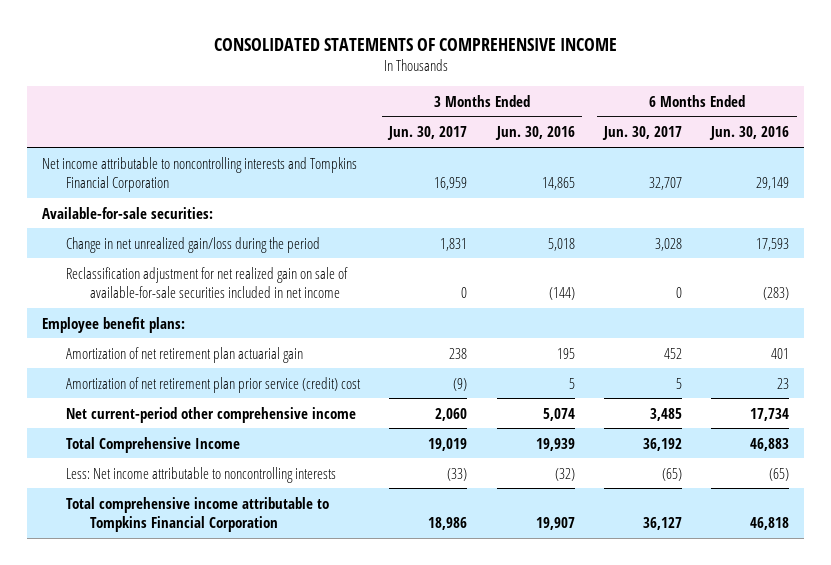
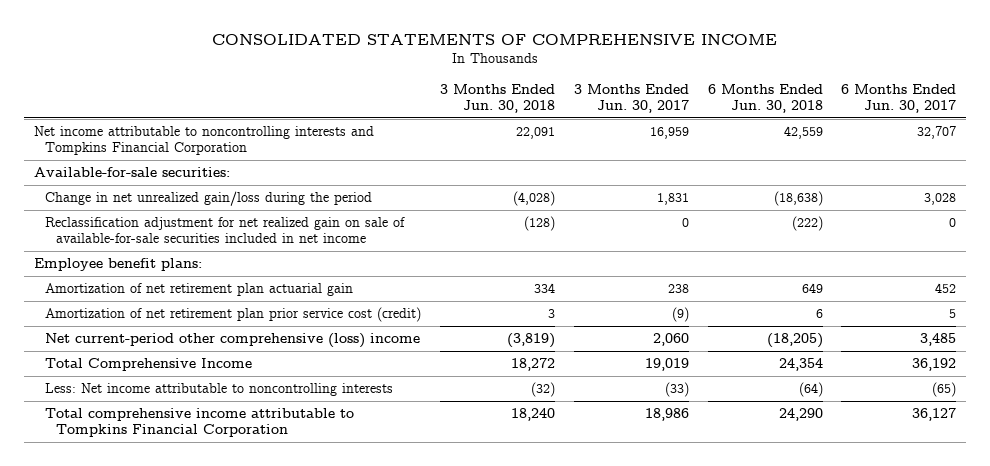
[494,126,575,141] Jun. 30, 2016 -> none
[709,126,790,141] Jun. 30, 2016 -> none
none -> [439,83,555,113] 3 Months Ended Jun. 30, 2018
none -> [707,83,823,113] 6 Months Ended Jun. 30, 2018
[65,376,361,393] Amortization of net retirement plan prior service (credit) cost -> [44,307,421,323] Amortization of net retirement plan prior service cost (credit)
[65,406,356,423] Net current-period other comprehensive income -> [44,333,420,349] Net current-period other comprehensive (loss) income

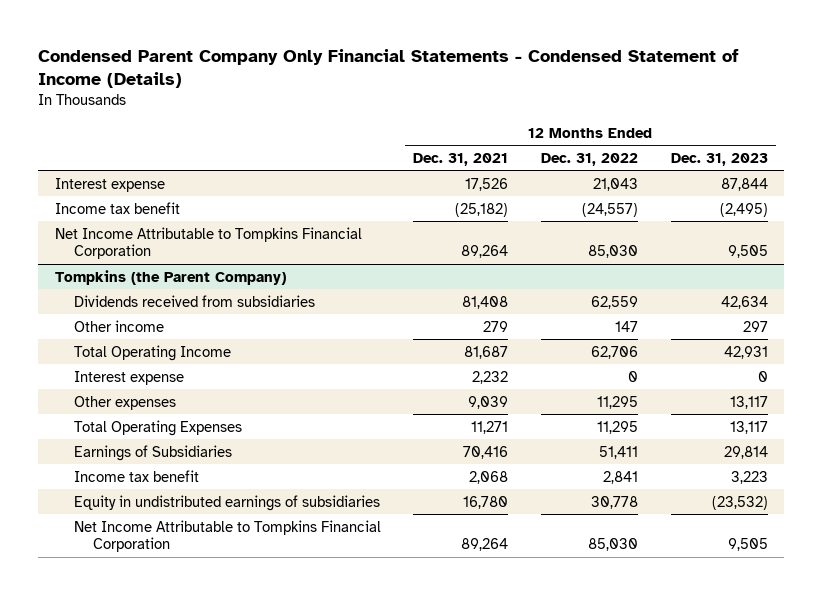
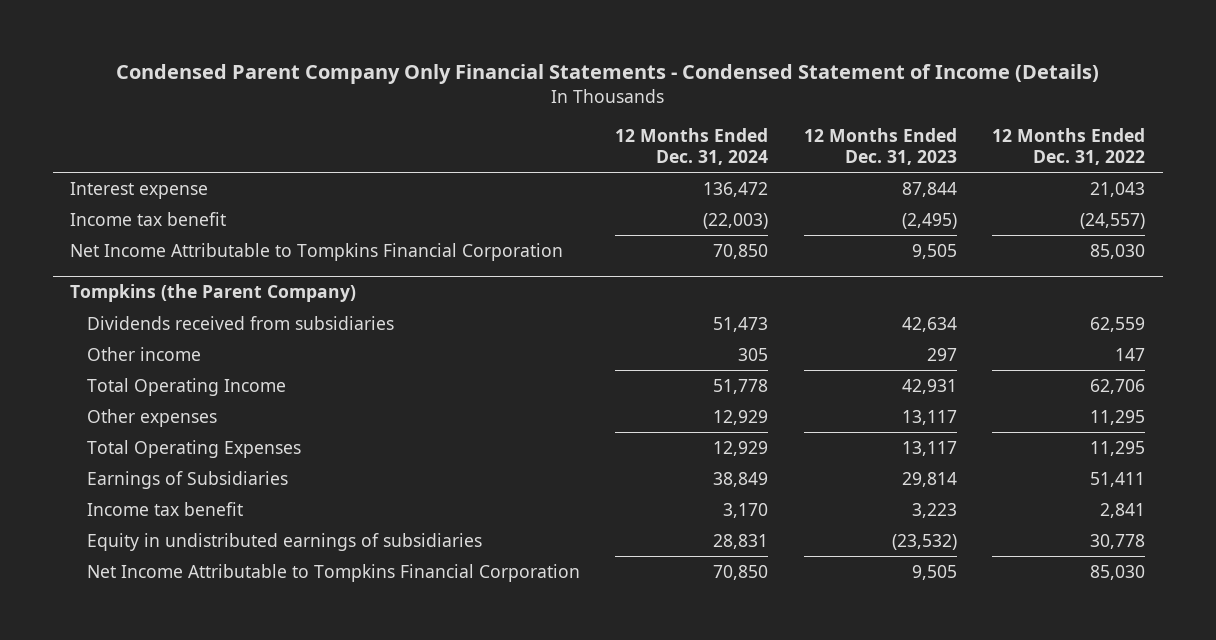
[413,152,509,166] Dec. 31, 2021 -> none
none -> [615,127,769,166] 12 Months Ended Dec. 31, 2024
[73,370,184,385] Interest expense -> none

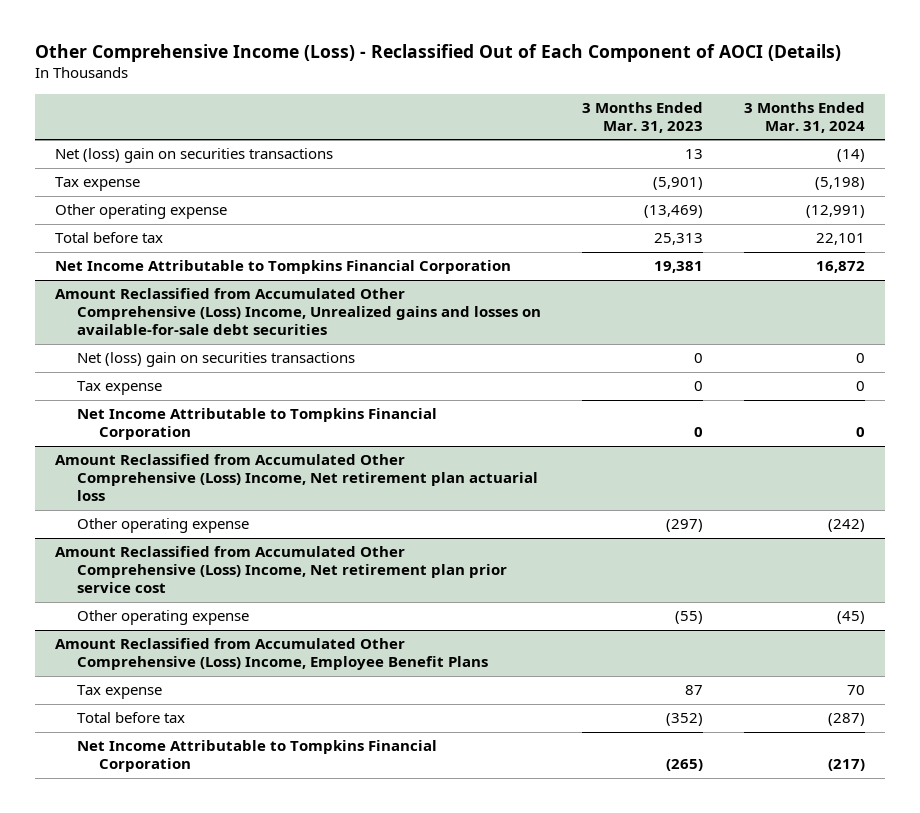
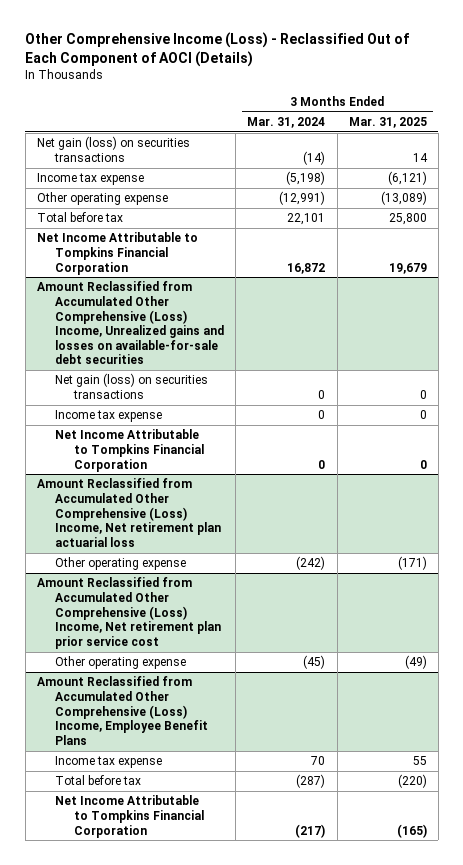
[582,101,704,133] 3 Months Ended Mar. 31, 2023 -> none
none -> [348,116,427,128] Mar. 31, 2025
[55,148,334,164] Net (loss) gain on securities transactions -> [36,136,190,163] Net gain (loss) on securities transactions
[55,177,141,192] Tax expense -> [36,173,144,186] Income tax expense
[77,352,356,368] Net (loss) gain on securities transactions -> [55,373,209,400] Net gain (loss) on securities transactions
[77,381,163,396] Tax expense -> [55,410,163,423] Income tax expense
[77,685,163,700] Tax expense -> [55,756,163,769] Income tax expense

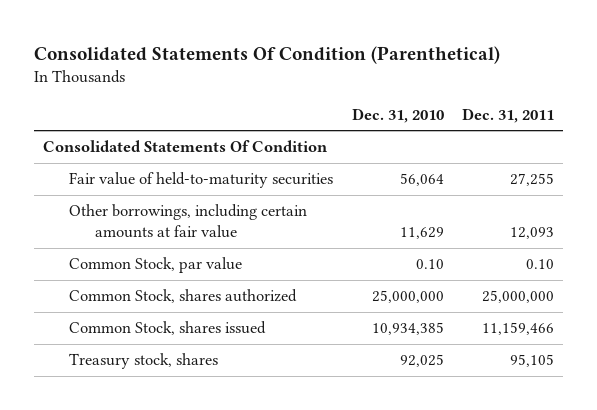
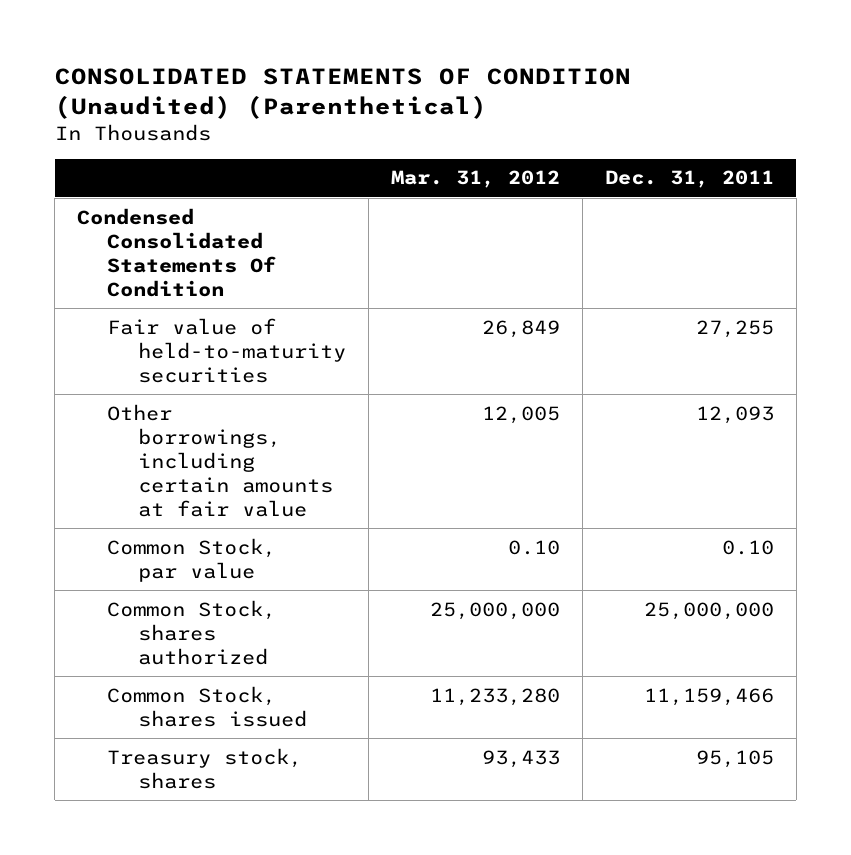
[33,45,500,64] Consolidated Statements Of Condition (Parenthetical) -> [54,68,631,119] CONSOLIDATED STATEMENTS OF CONDITION (Unaudited) (Parenthetical)
[351,107,444,123] Dec. 31, 2010 -> none
none -> [390,170,560,189] Mar. 31, 2012
[43,140,329,153] Consolidated Statements Of Condition -> [77,207,277,297] Condensed Consolidated Statements Of Condition

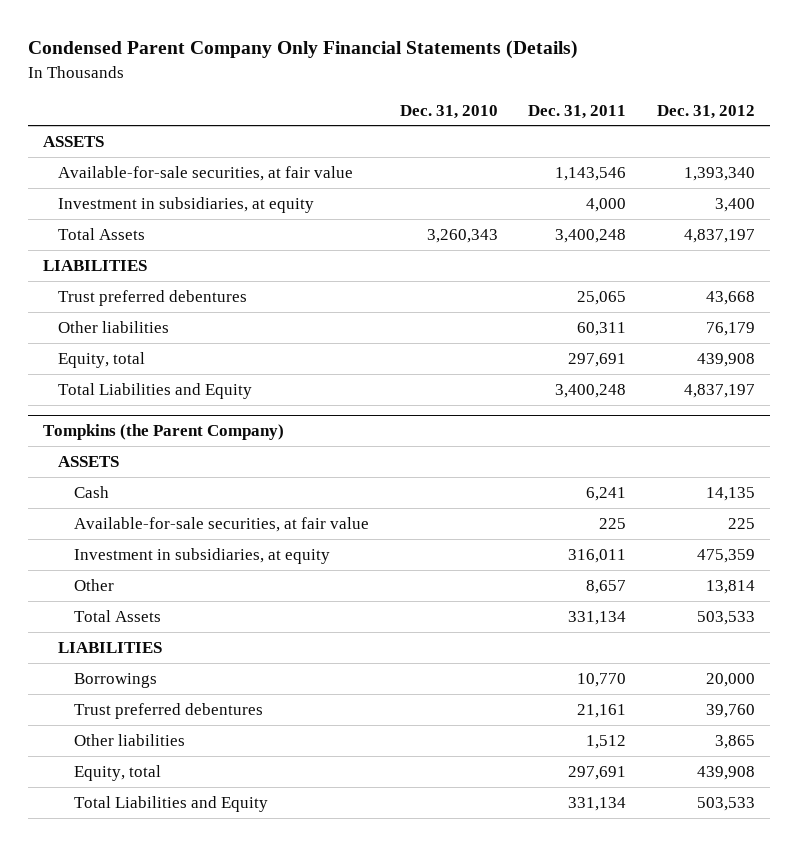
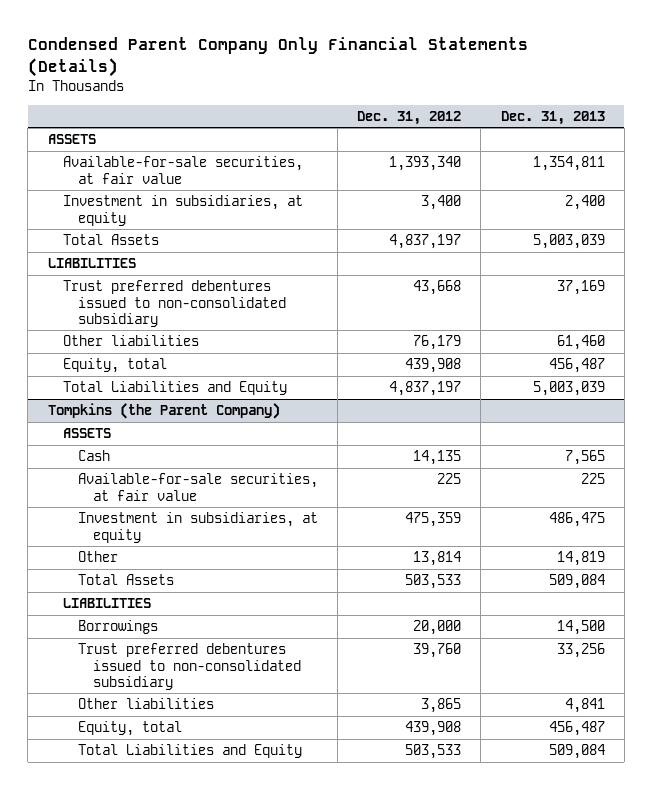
[399,104,498,119] Dec. 31, 2010 -> none
[528,104,627,119] Dec. 31, 2011 -> none
none -> [500,110,605,125] Dec. 31, 2013
[58,289,248,306] Trust preferred debentures -> [62,280,286,327] Trust preferred debentures issued to non-consolidated subsidiary
[73,702,263,719] Trust preferred debentures -> [77,643,301,690] Trust preferred debentures issued to non-consolidated subsidiary

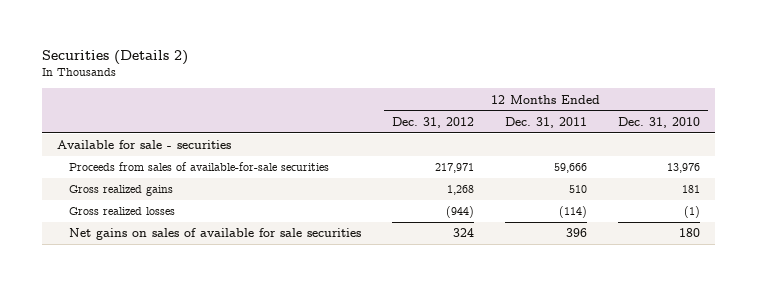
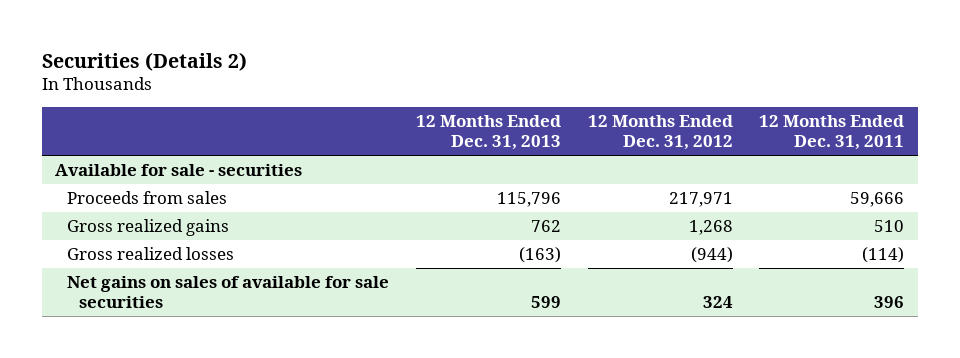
[617,116,700,128] Dec. 31, 2010 -> none
none -> [415,115,561,151] 12 Months Ended Dec. 31, 2013
[69,162,330,172] Proceeds from sales of available-for-sale securities -> [66,191,227,205] Proceeds from sales

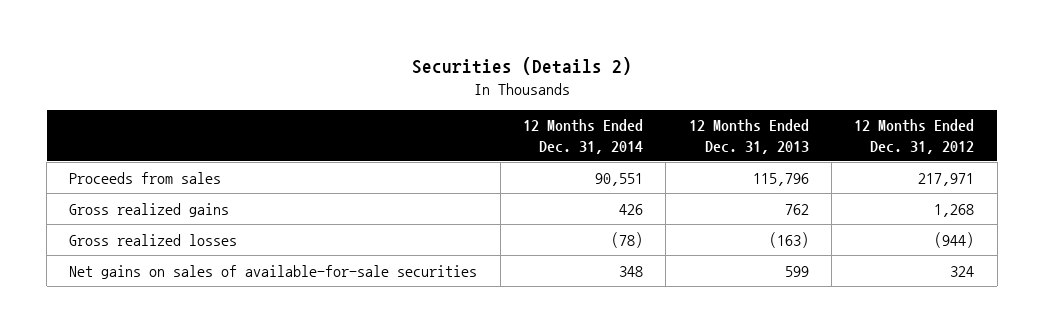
[759,115,905,151] 12 Months Ended Dec. 31, 2011 -> none
none -> [523,119,644,154] 12 Months Ended Dec. 31, 2014
[55,164,303,177] Available for sale - securities -> none
[66,276,389,308] Net gains on sales of available for sale securities -> [69,264,478,279] Net gains on sales of available-for-sale securities

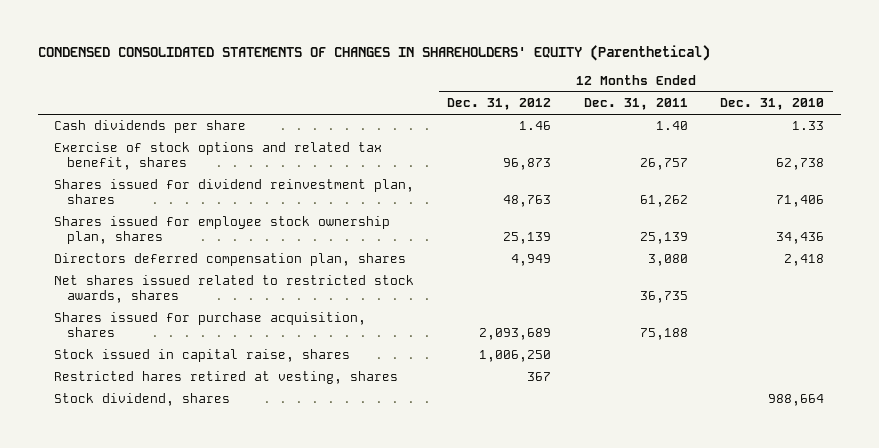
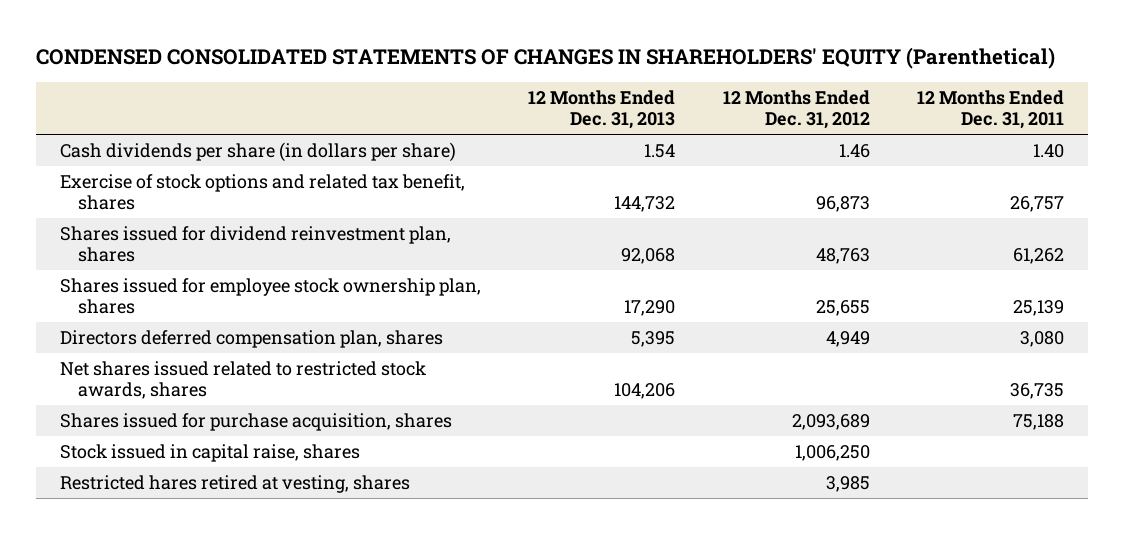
[720,98,825,111] Dec. 31, 2010 -> none
none -> [528,90,676,130] 12 Months Ended Dec. 31, 2013
[54,120,247,134] Cash dividends per share -> [59,142,456,163] Cash dividends per share (in dollars per share)
[503,232,552,245] 25,139 -> [815,300,870,317] 25,655
[54,393,231,407] Stock dividend, shares -> none
[527,372,552,382] 367 -> [825,476,870,493] 3,985

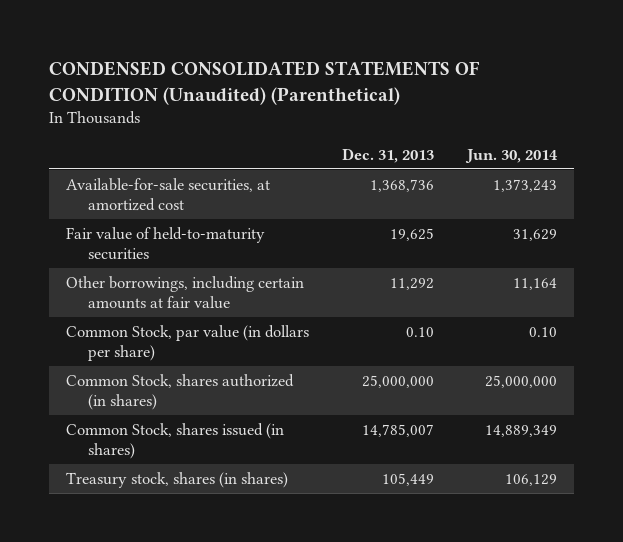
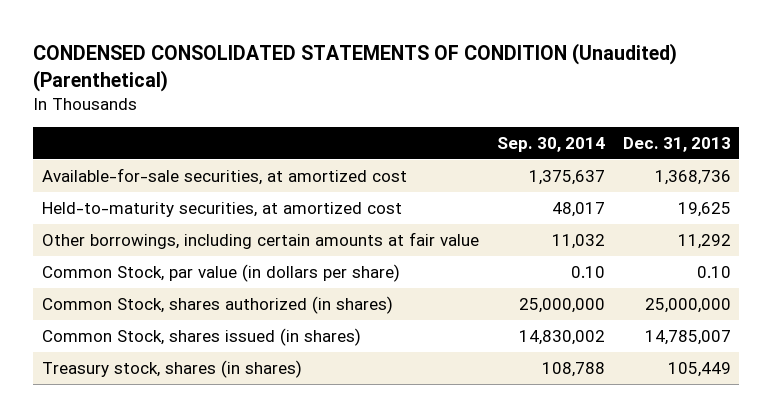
[464,148,558,163] Jun. 30, 2014 -> none
none -> [496,136,605,152] Sep. 30, 2014
[65,226,265,261] Fair value of held-to-maturity securities -> [42,201,403,217] Held-to-maturity securities, at amortized cost

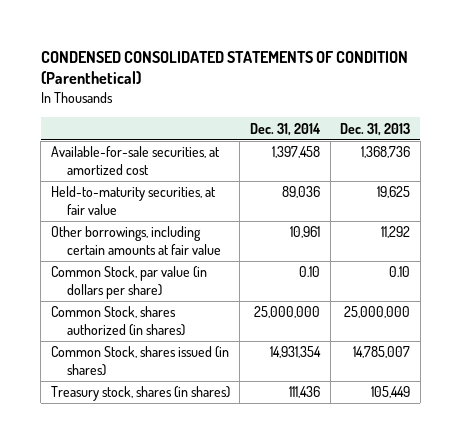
[33,42,678,92] CONDENSED CONSOLIDATED STATEMENTS OF CONDITION (Unaudited) (Parenthetical) -> [40,50,408,85] CONDENSED CONSOLIDATED STATEMENTS OF CONDITION (Parenthetical)
[496,136,605,152] Sep. 30, 2014 -> none
none -> [250,122,322,136] Dec. 31, 2014
[42,201,403,217] Held-to-maturity securities, at amortized cost -> [50,186,216,216] Held-to-maturity securities, at fair value

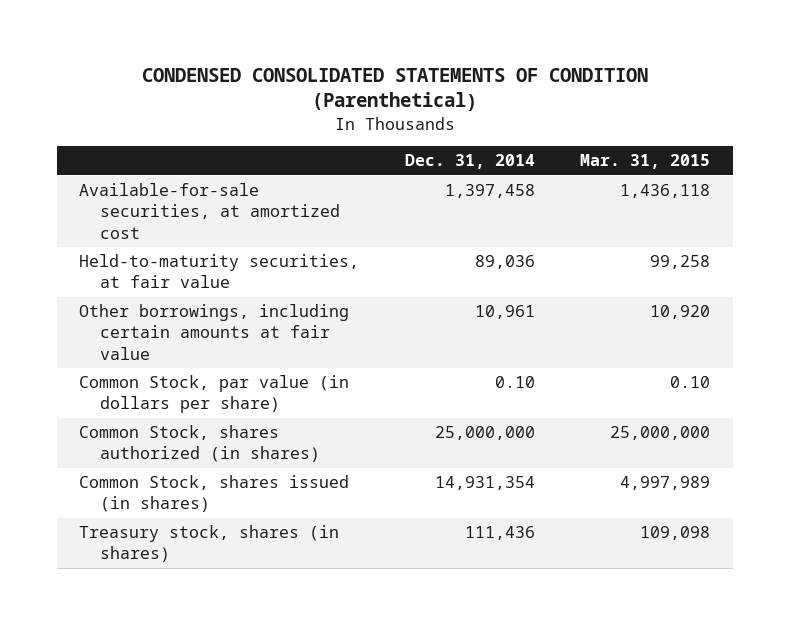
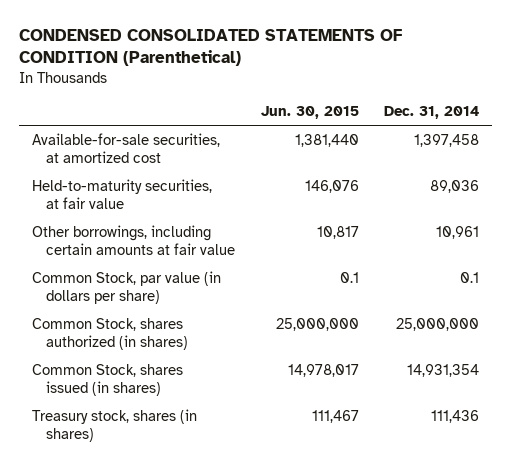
[579,154,710,170] Mar. 31, 2015 -> none
none -> [260,105,359,119] Jun. 30, 2015
[494,376,535,389] 0.10 -> [460,271,480,283] 0.1

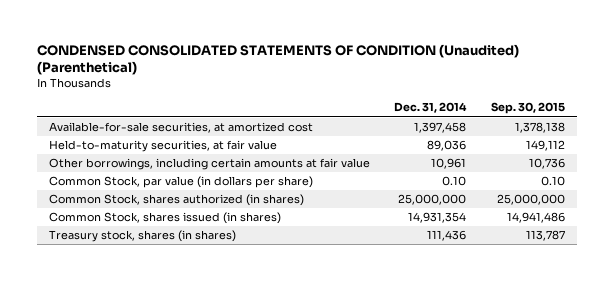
[18,28,402,67] CONDENSED CONSOLIDATED STATEMENTS OF CONDITION (Parenthetical) -> [37,43,520,75] CONDENSED CONSOLIDATED STATEMENTS OF CONDITION (Unaudited) (Parenthetical)
[260,105,359,119] Jun. 30, 2015 -> none
none -> [490,102,565,115] Sep. 30, 2015
[460,271,480,283] 0.1 -> [442,176,467,187] 0.10

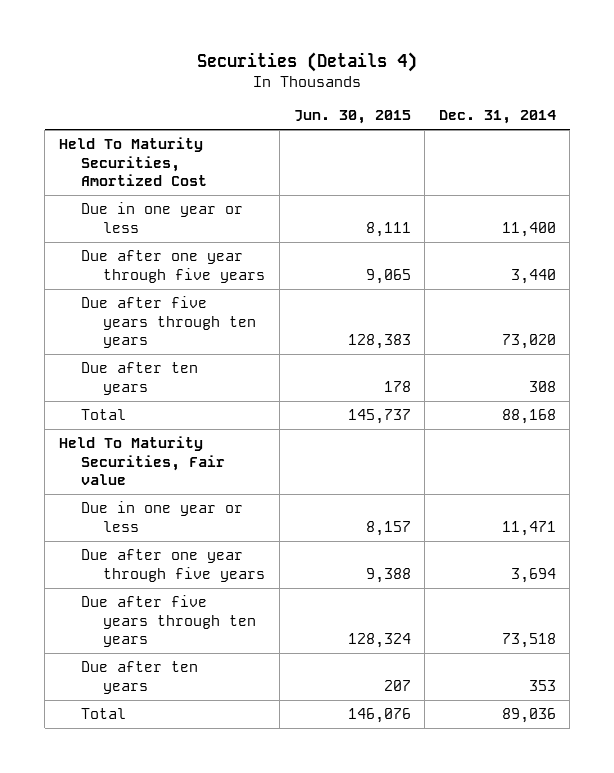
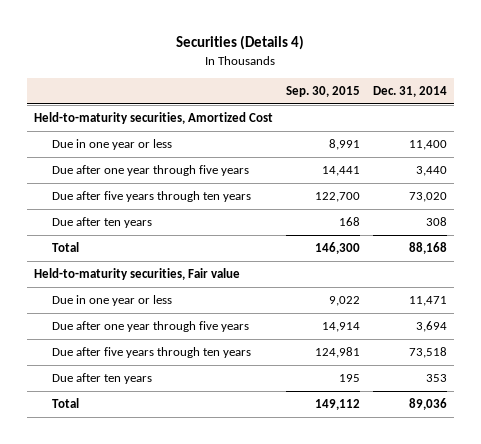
[293,110,411,125] Jun. 30, 2015 -> none
none -> [285,86,360,98] Sep. 30, 2015
[58,137,207,187] Held To Maturity Securities, Amortized Cost -> [33,112,273,125] Held-to-maturity securities, Amortized Cost
[58,436,225,486] Held To Maturity Securities, Fair value -> [33,268,240,281] Held-to-maturity securities, Fair value

